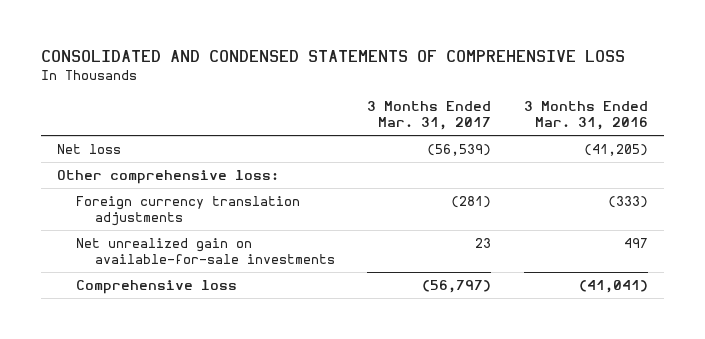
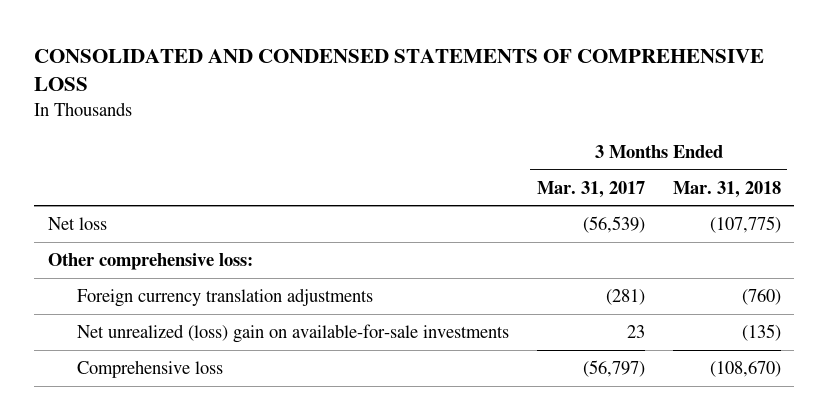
[523,100,648,131] 3 Months Ended Mar. 31, 2016 -> none
none -> [672,180,781,198] Mar. 31, 2018
[76,238,336,265] Net unrealized gain on available-for-sale investments -> [77,323,510,343] Net unrealized (loss) gain on available-for-sale investments

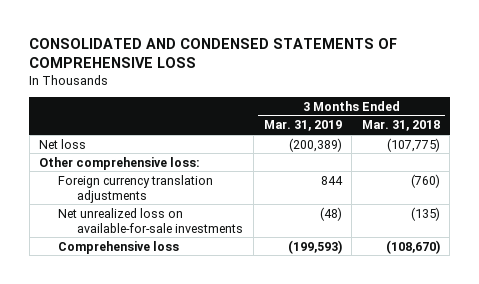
[536,180,645,198] Mar. 31, 2017 -> none
none -> [263,120,342,132] Mar. 31, 2019
[77,323,510,343] Net unrealized (loss) gain on available-for-sale investments -> [58,207,244,233] Net unrealized loss on available-for-sale investments

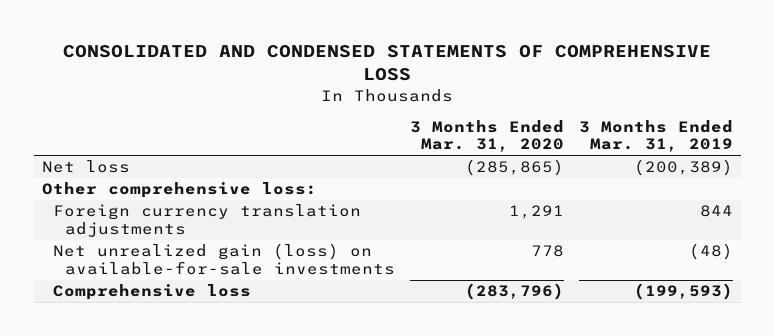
[361,120,440,132] Mar. 31, 2018 -> none
none -> [409,119,564,153] 3 Months Ended Mar. 31, 2020
[58,207,244,233] Net unrealized loss on available-for-sale investments -> [53,243,395,275] Net unrealized gain (loss) on available-for-sale investments

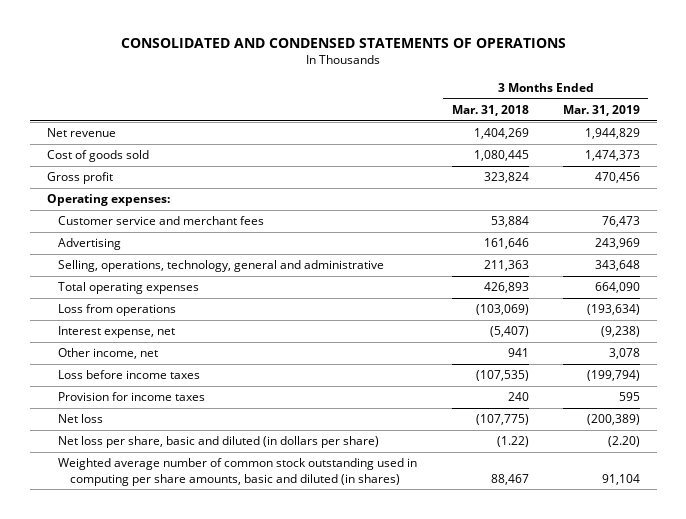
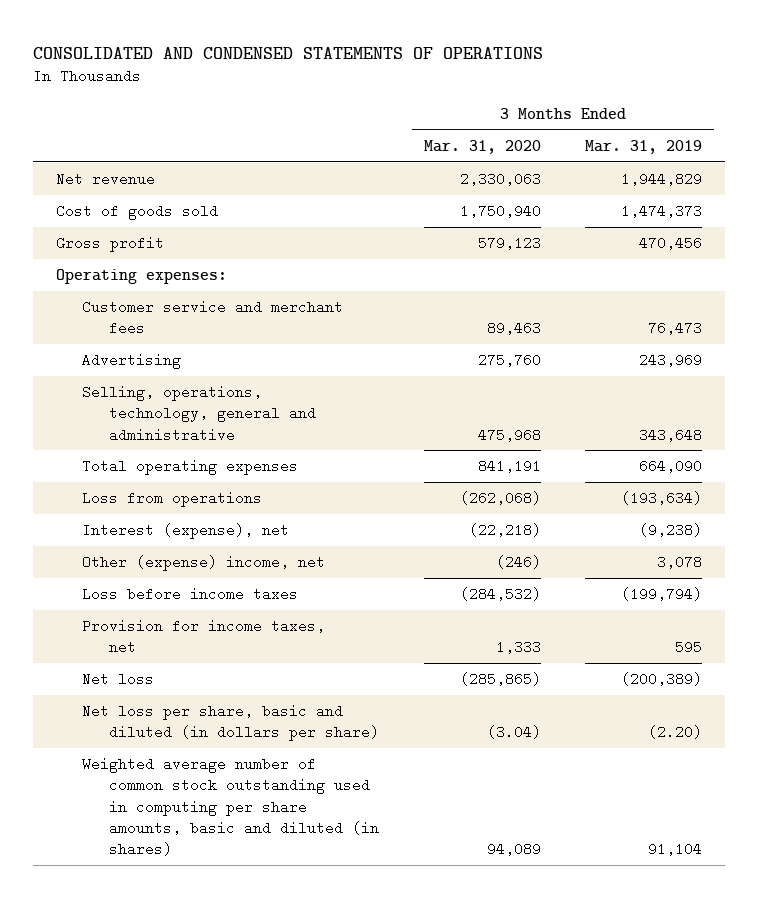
[451,105,529,117] Mar. 31, 2018 -> none
none -> [423,139,541,154] Mar. 31, 2020
[58,326,176,339] Interest expense, net -> [82,522,290,539] Interest (expense), net
[58,348,159,360] Other income, net -> [82,554,326,571] Other (expense) income, net
[58,392,206,402] Provision for income taxes -> [82,618,326,655] Provision for income taxes, net

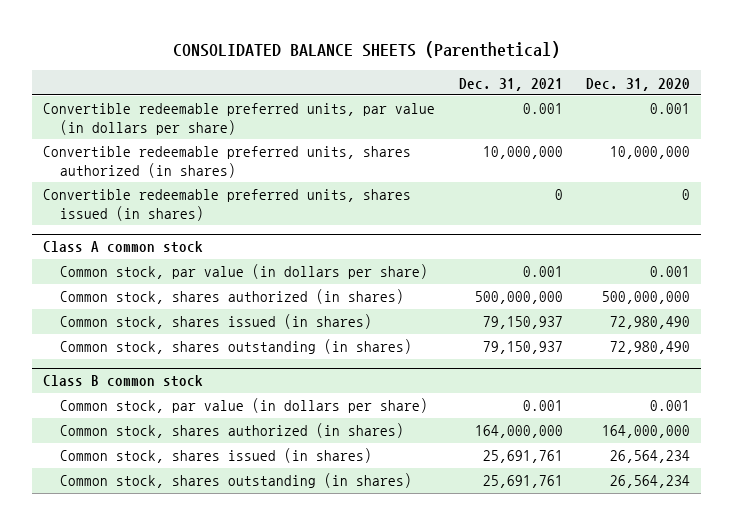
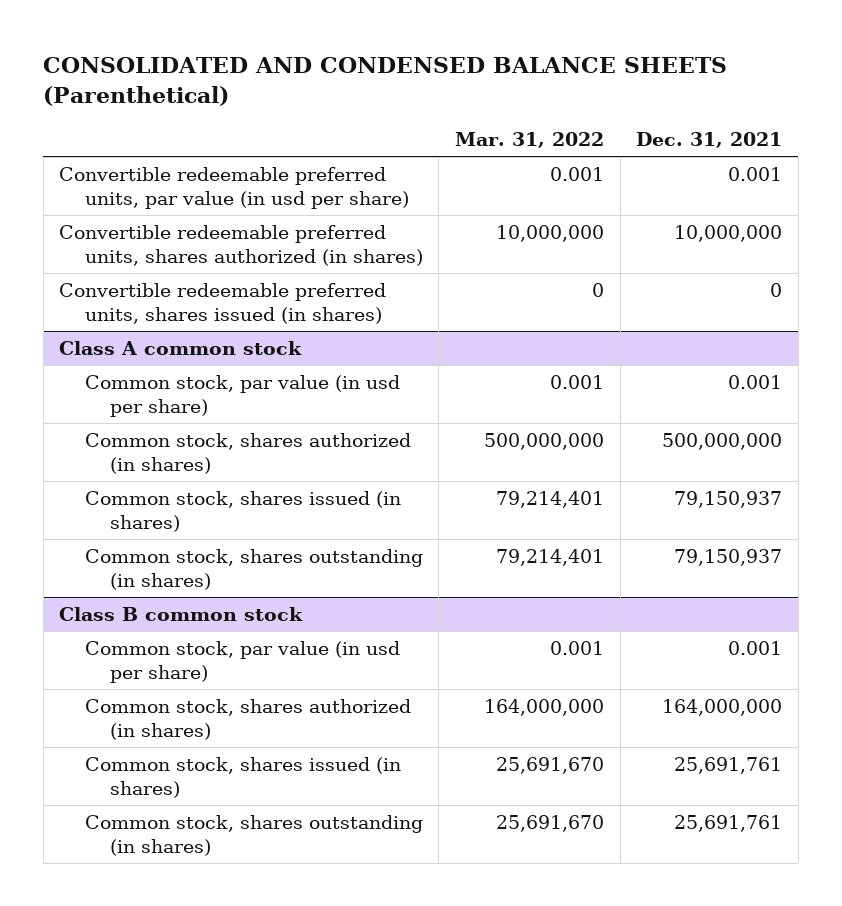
[172,41,560,59] CONSOLIDATED BALANCE SHEETS (Parenthetical) -> [43,57,728,106] CONSOLIDATED AND CONDENSED BALANCE SHEETS (Parenthetical)
[585,77,690,91] Dec. 31, 2020 -> none
none -> [454,132,604,149] Mar. 31, 2022
[43,103,436,135] Convertible redeemable preferred units, par value (in dollars per share) -> [59,167,409,210] Convertible redeemable preferred units, par value (in usd per share)
[60,264,429,280] Common stock, par value (in dollars per share) -> [84,375,400,418] Common stock, par value (in usd per share)
[60,398,429,414] Common stock, par value (in dollars per share) -> [84,641,400,684] Common stock, par value (in usd per share)

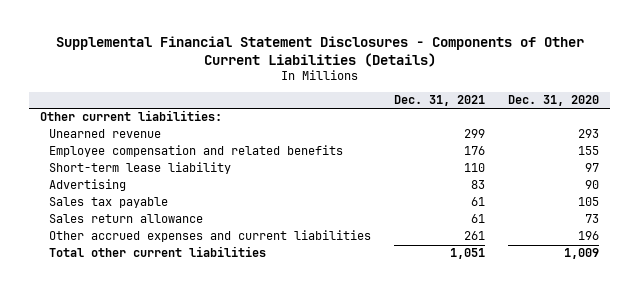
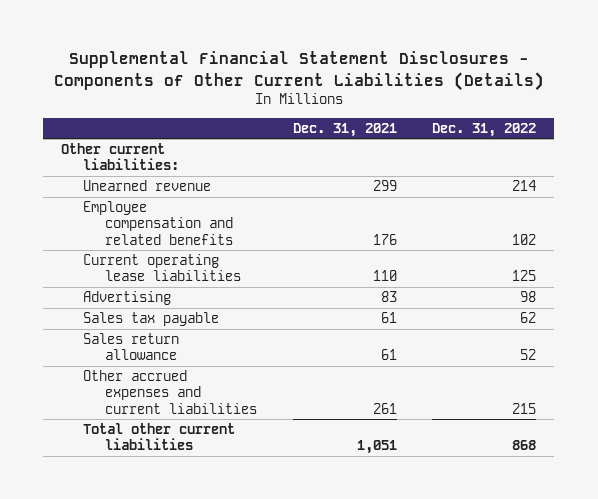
[507,95,599,107] Dec. 31, 2020 -> none
none -> [432,122,537,137] Dec. 31, 2022
[48,162,231,175] Short-term lease liability -> [82,254,241,282] Current operating lease liabilities

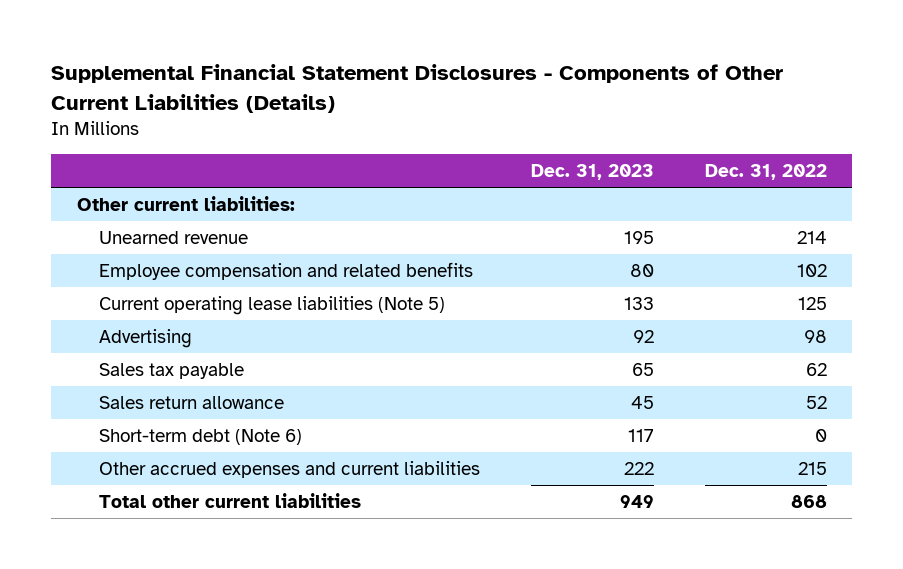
[292,122,397,137] Dec. 31, 2021 -> none
none -> [530,163,654,180] Dec. 31, 2023
[82,254,241,282] Current operating lease liabilities -> [98,296,445,316] Current operating lease liabilities (Note 5)
none -> [98,429,302,446] Short-term debt (Note 6)

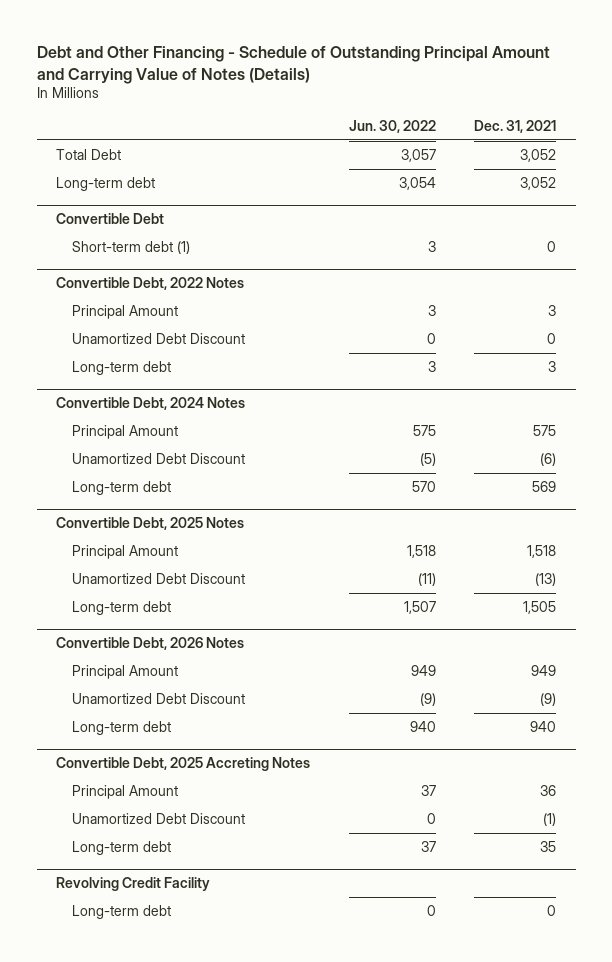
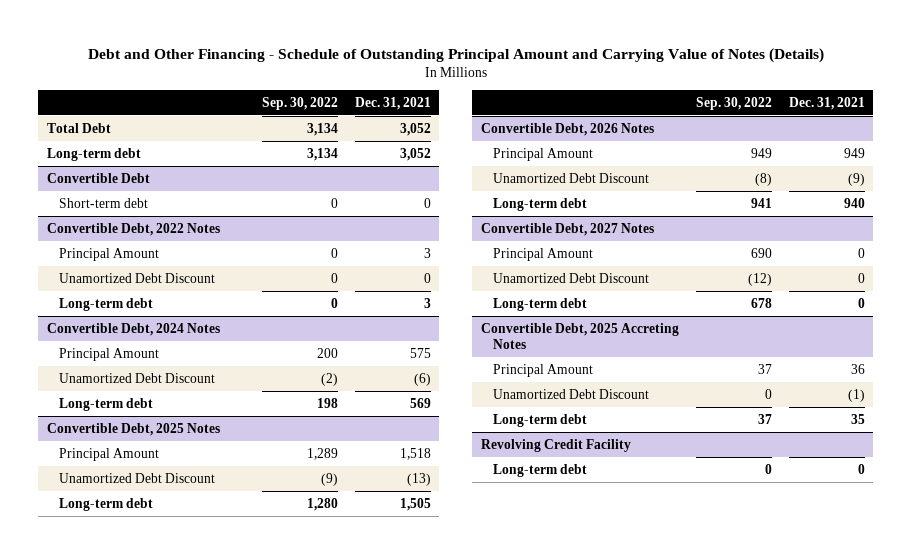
[348,119,436,133] Jun. 30, 2022 -> none
none -> [261,96,338,110] Sep. 30, 2022
[72,240,191,254] Short-term debt (1) -> [59,197,149,208] Short-term debt
none -> [480,222,654,236] Convertible Debt, 2027 Notes
none -> [493,247,594,261] Principal Amount
none -> [493,272,650,283] Unamortized Debt Discount
none -> [493,297,588,311] Long-term debt

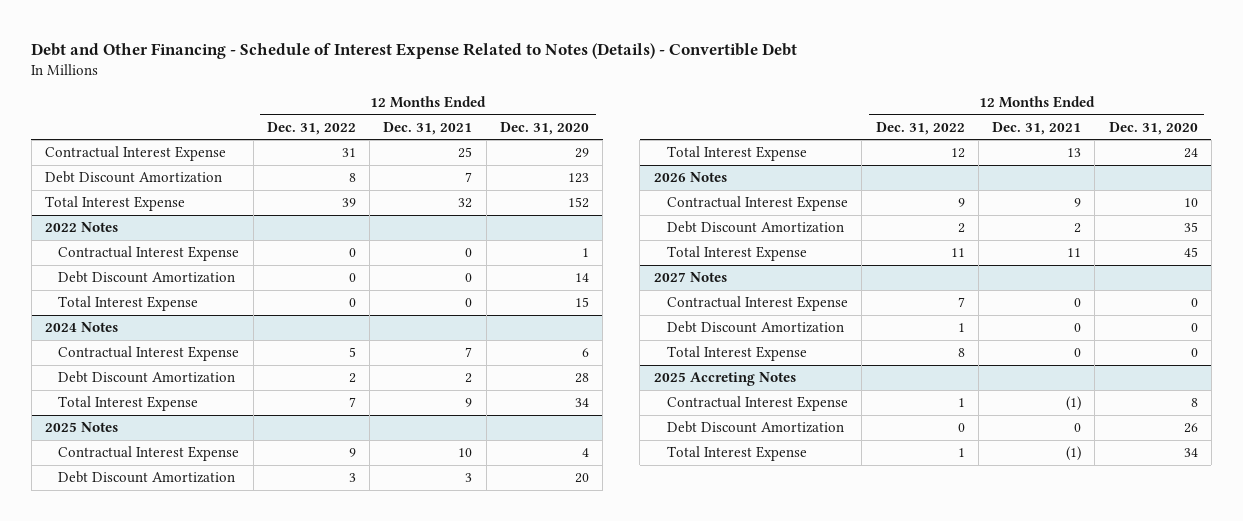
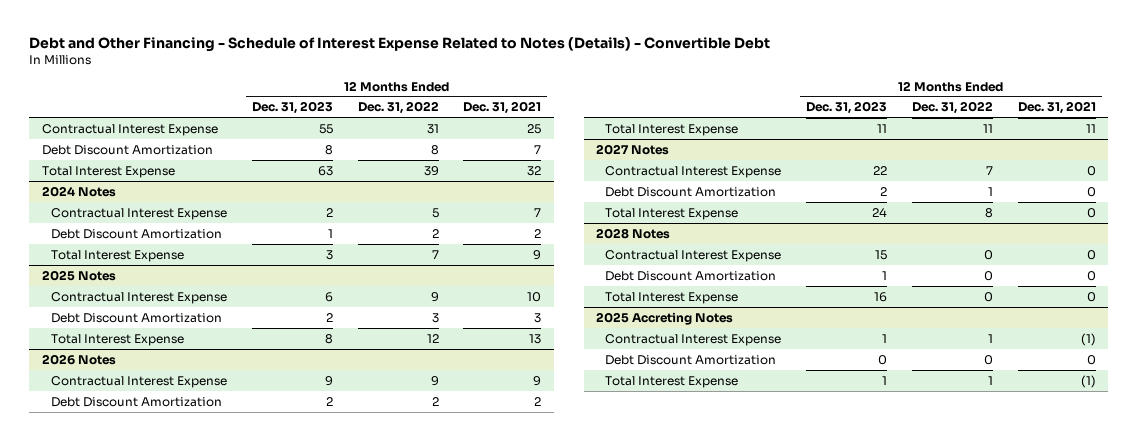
[499,121,589,135] Dec. 31, 2020 -> none
none -> [251,101,333,115] Dec. 31, 2023
[45,222,119,233] 2022 Notes -> none
[58,246,240,262] Contractual Interest Expense -> none
[58,271,236,284] Debt Discount Amortization -> none
[58,296,199,312] Total Interest Expense -> none
none -> [596,227,671,239] 2028 Notes
none -> [605,249,782,262] Contractual Interest Expense
none -> [605,270,777,281] Debt Discount Amortization
none -> [605,291,739,304] Total Interest Expense

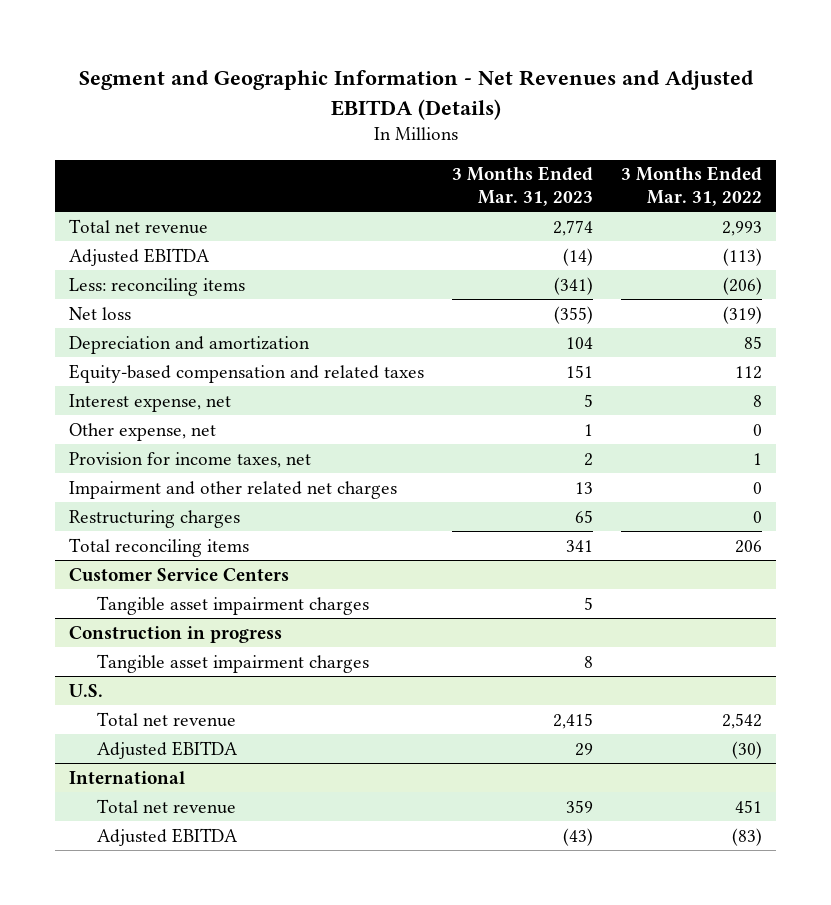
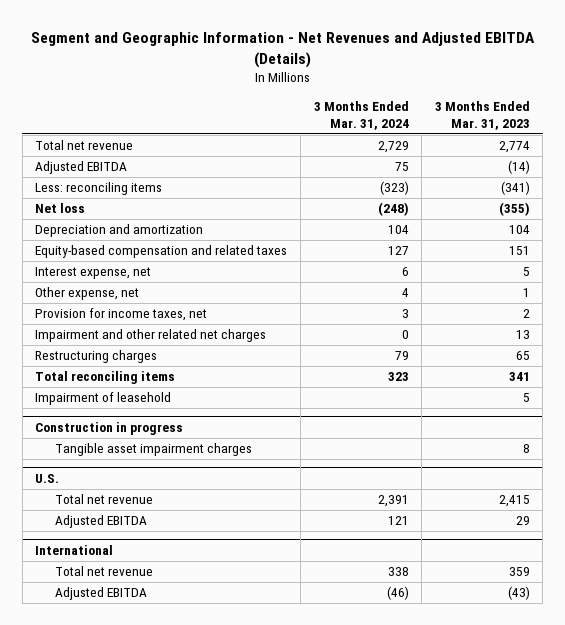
[620,166,762,206] 3 Months Ended Mar. 31, 2022 -> none
none -> [313,100,409,130] 3 Months Ended Mar. 31, 2024
[69,567,290,582] Customer Service Centers -> none
[96,595,369,615] Tangible asset impairment charges -> none
none -> [35,392,172,406] Impairment of leasehold

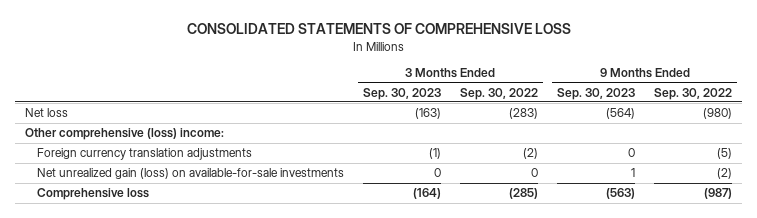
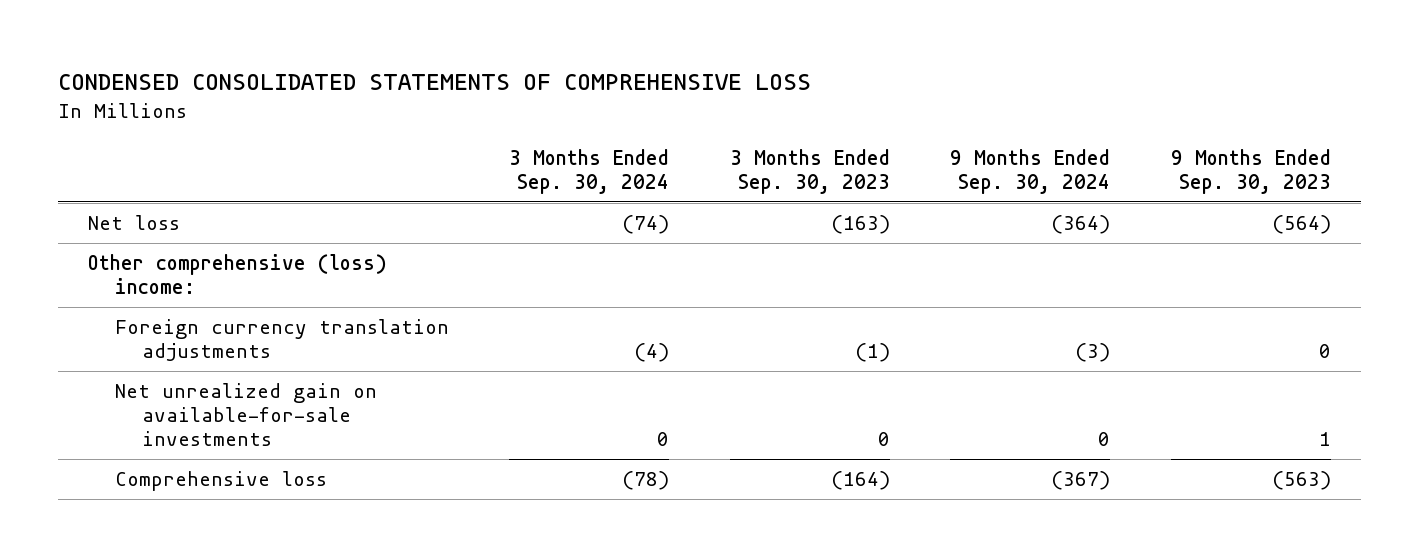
[186,23,571,35] CONSOLIDATED STATEMENTS OF COMPREHENSIVE LOSS -> [57,73,811,90] CONDENSED CONSOLIDATED STATEMENTS OF COMPREHENSIVE LOSS
[460,87,539,100] Sep. 30, 2022 -> none
[654,87,733,100] Sep. 30, 2022 -> none
none -> [509,149,670,195] 3 Months Ended Sep. 30, 2024
none -> [950,149,1111,195] 9 Months Ended Sep. 30, 2024
[36,168,344,180] Net unrealized gain (loss) on available-for-sale investments -> [114,382,377,446] Net unrealized gain on available-for-sale investments

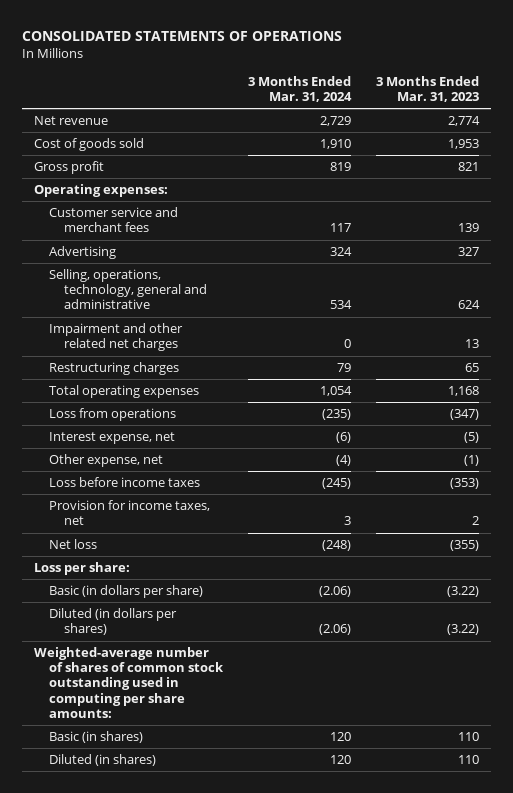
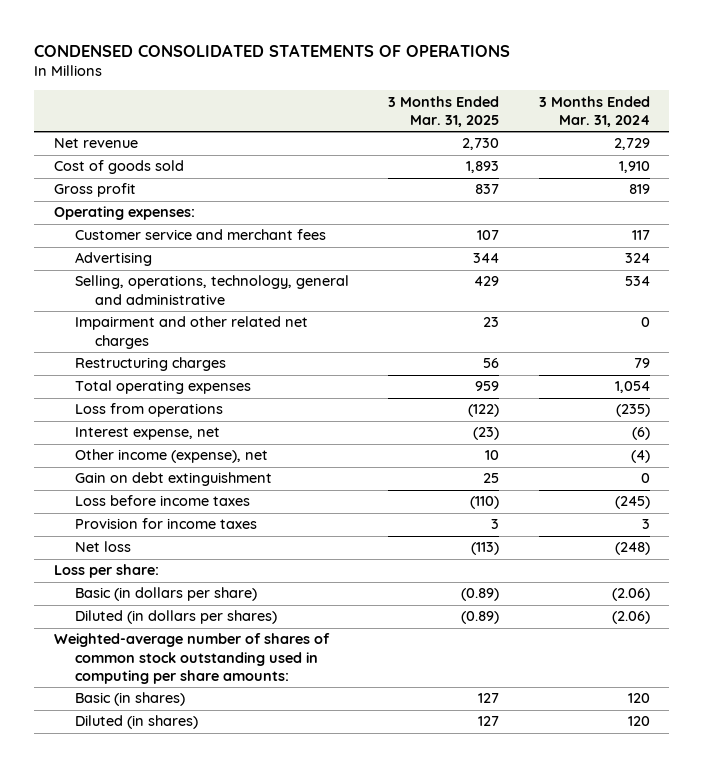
[21,30,342,41] CONSOLIDATED STATEMENTS OF OPERATIONS -> [34,43,511,57] CONDENSED CONSOLIDATED STATEMENTS OF OPERATIONS
[375,75,479,103] 3 Months Ended Mar. 31, 2023 -> none
none -> [388,95,500,127] 3 Months Ended Mar. 31, 2025
[48,454,163,468] Other expense, net -> [74,449,268,464] Other income (expense), net
none -> [74,472,272,487] Gain on debt extinguishment
[48,500,210,526] Provision for income taxes, net -> [74,518,257,530] Provision for income taxes

